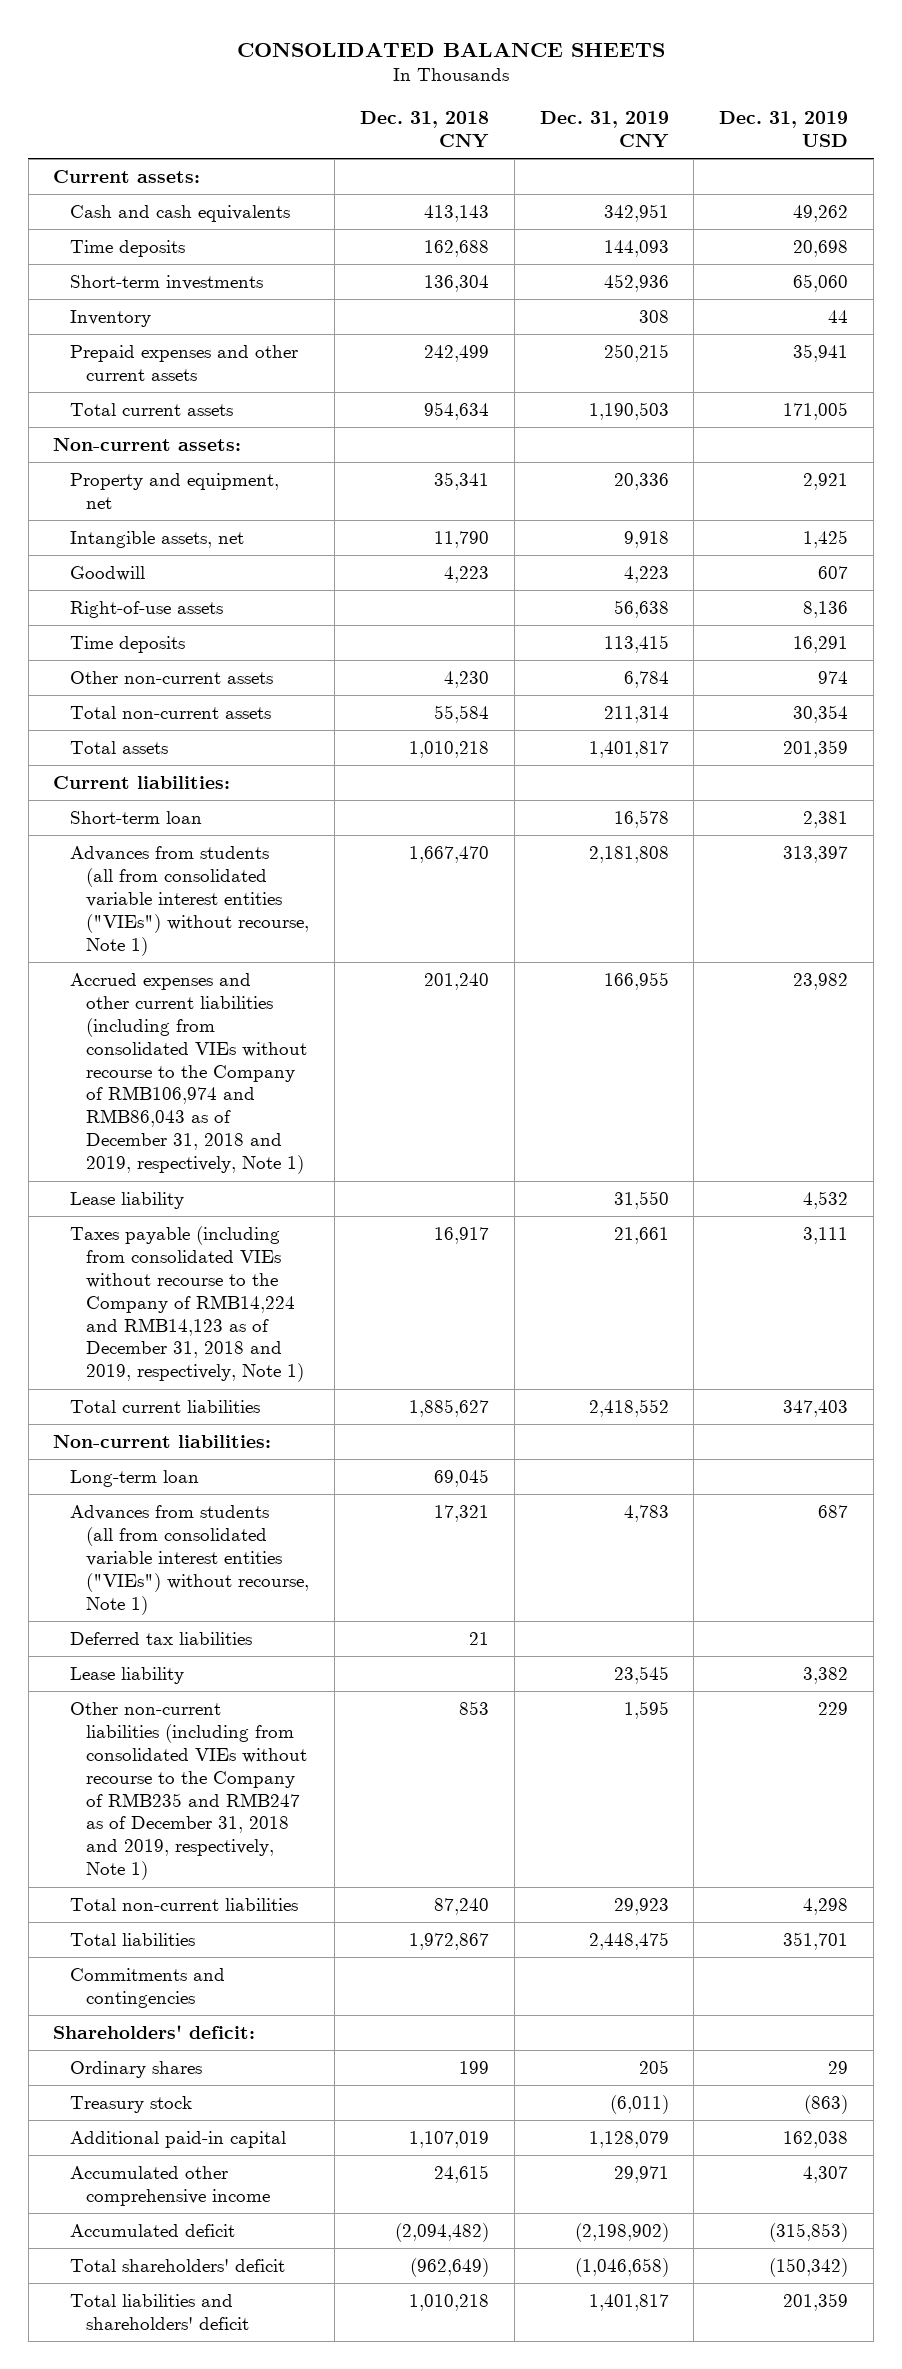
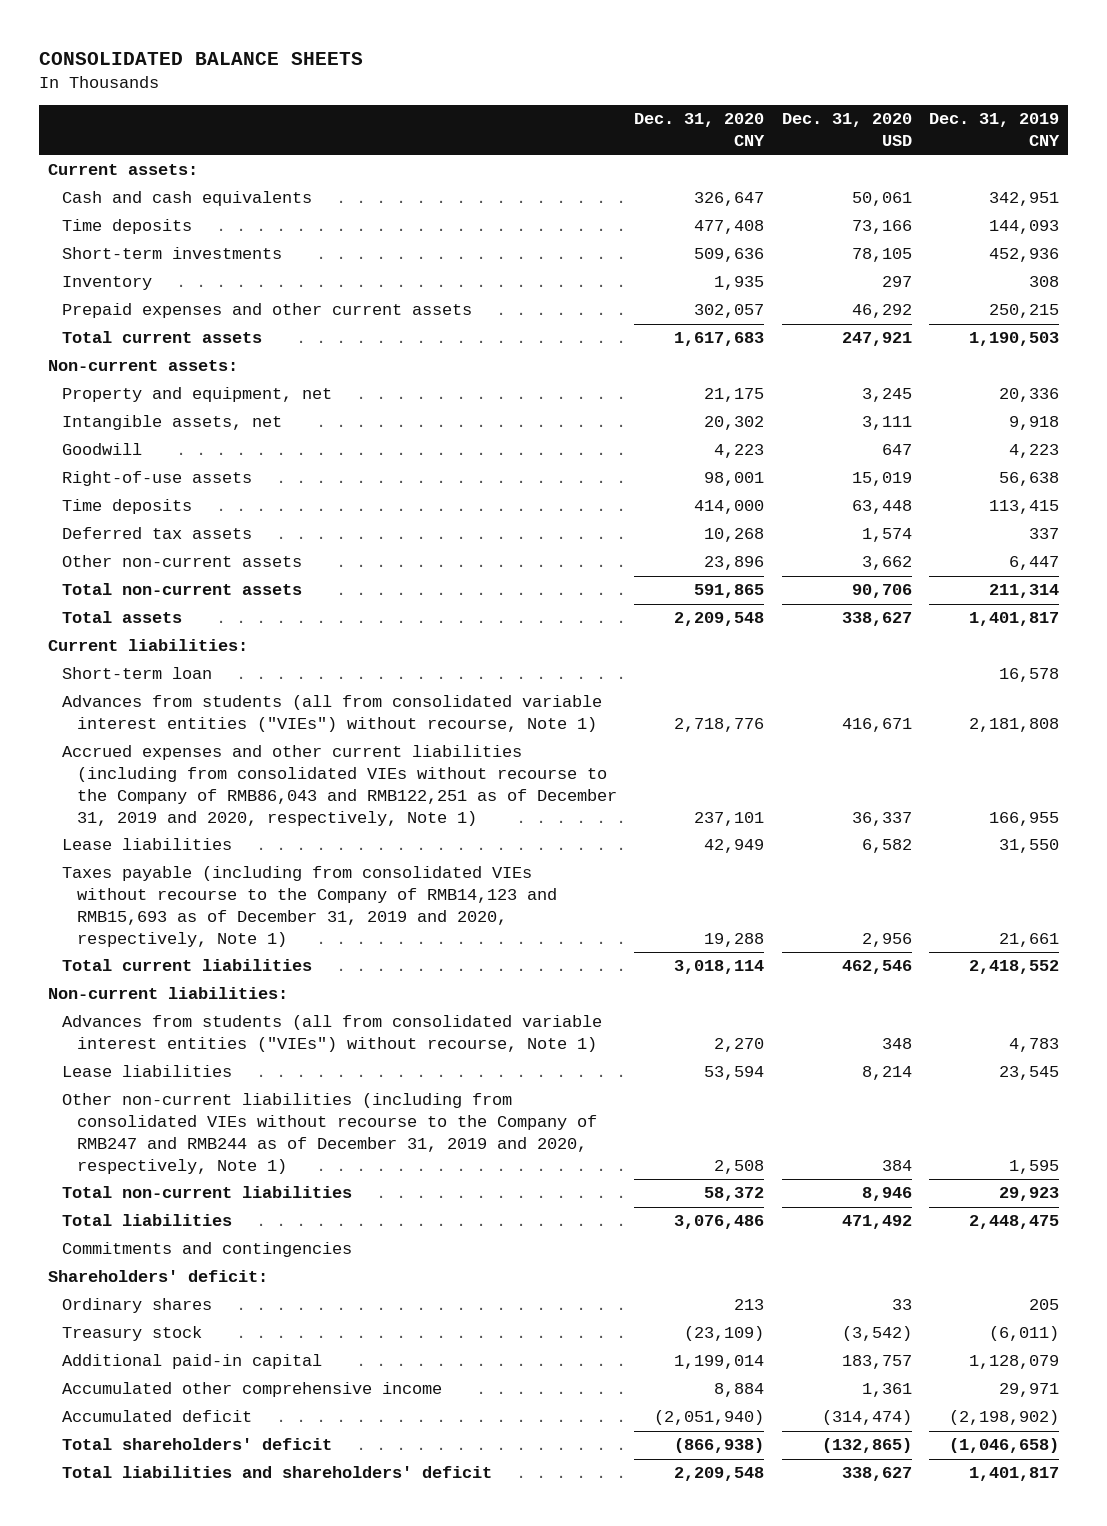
[359,110,489,148] Dec. 31, 2018 CNY -> none
[719,110,849,147] Dec. 31, 2019 USD -> none
none -> [634,113,766,147] Dec. 31, 2020 CNY
none -> [781,113,912,147] Dec. 31, 2020 USD
none -> [62,527,253,540] Deferred tax assets
[623,671,669,689] 6,784 -> [1009,556,1060,571] 6,447
[69,973,308,1175] Accrued expenses and other current liabilities (including from consolidated VIEs without recourse to the Company of RMB106,974 and RMB86,043 as of December 31, 2018 and 2019, respectively, Note 1) -> [62,745,617,826] Accrued expenses and other current liabilities (including from consolidated VIEs without recourse to the Company of RMB86,043 and RMB122,251 as of December 31, 2019 and 2020, respectively, Note 1)
[69,1192,184,1210] Lease liability -> [62,838,233,851] Lease liabilities
[69,1226,305,1383] Taxes payable (including from consolidated VIEs without recourse to the Company of RMB14,224 and RMB14,123 as of December 31, 2018 and 2019, respectively, Note 1) -> [62,866,557,947] Taxes payable (including from consolidated VIEs without recourse to the Company of RMB14,123 and RMB15,693 as of December 31, 2019 and 2020, respectively, Note 1)
[69,1470,199,1488] Long-term loan -> none
[69,1632,252,1646] Deferred tax liabilities -> none
[69,1667,184,1685] Lease liability -> [62,1065,233,1078] Lease liabilities
[69,1702,308,1881] Other non-current liabilities (including from consolidated VIEs without recourse to the Company of RMB235 and RMB247 as of December 31, 2018 and 2019, respectively, Note 1) -> [62,1093,597,1174] Other non-current liabilities (including from consolidated VIEs without recourse to the Company of RMB247 and RMB244 as of December 31, 2019 and 2020, respectively, Note 1)

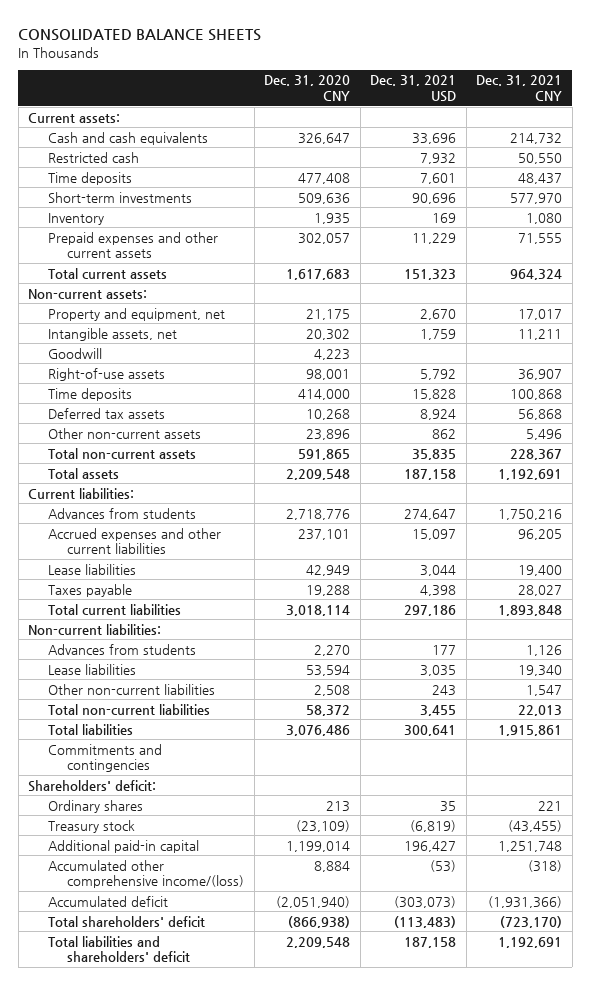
[781,113,912,147] Dec. 31, 2020 USD -> none
[929,113,1061,147] Dec. 31, 2019 CNY -> none
none -> [370,75,457,103] Dec. 31, 2021 USD
none -> [476,75,563,102] Dec. 31, 2021 CNY
none -> [47,151,139,163] Restricted cash
[62,667,213,680] Short-term loan -> none
[62,695,603,733] Advances from students (all from consolidated variable interest entities ("VIEs") without recourse, Note 1) -> [47,507,196,519] Advances from students
[62,745,617,826] Accrued expenses and other current liabilities (including from consolidated VIEs without recourse to the Company of RMB86,043 and RMB122,251 as of December 31, 2019 and 2020, respectively, Note 1) -> [47,527,221,555] Accrued expenses and other current liabilities
[62,866,557,947] Taxes payable (including from consolidated VIEs without recourse to the Company of RMB14,123 and RMB15,693 as of December 31, 2019 and 2020, respectively, Note 1) -> [47,583,132,597] Taxes payable
[62,1015,603,1053] Advances from students (all from consolidated variable interest entities ("VIEs") without recourse, Note 1) -> [47,643,196,655] Advances from students
[62,1093,597,1174] Other non-current liabilities (including from consolidated VIEs without recourse to the Company of RMB247 and RMB244 as of December 31, 2019 and 2020, respectively, Note 1) -> [47,683,215,695] Other non-current liabilities
[62,1382,443,1398] Accumulated other comprehensive income -> [47,859,245,889] Accumulated other comprehensive income/(loss)

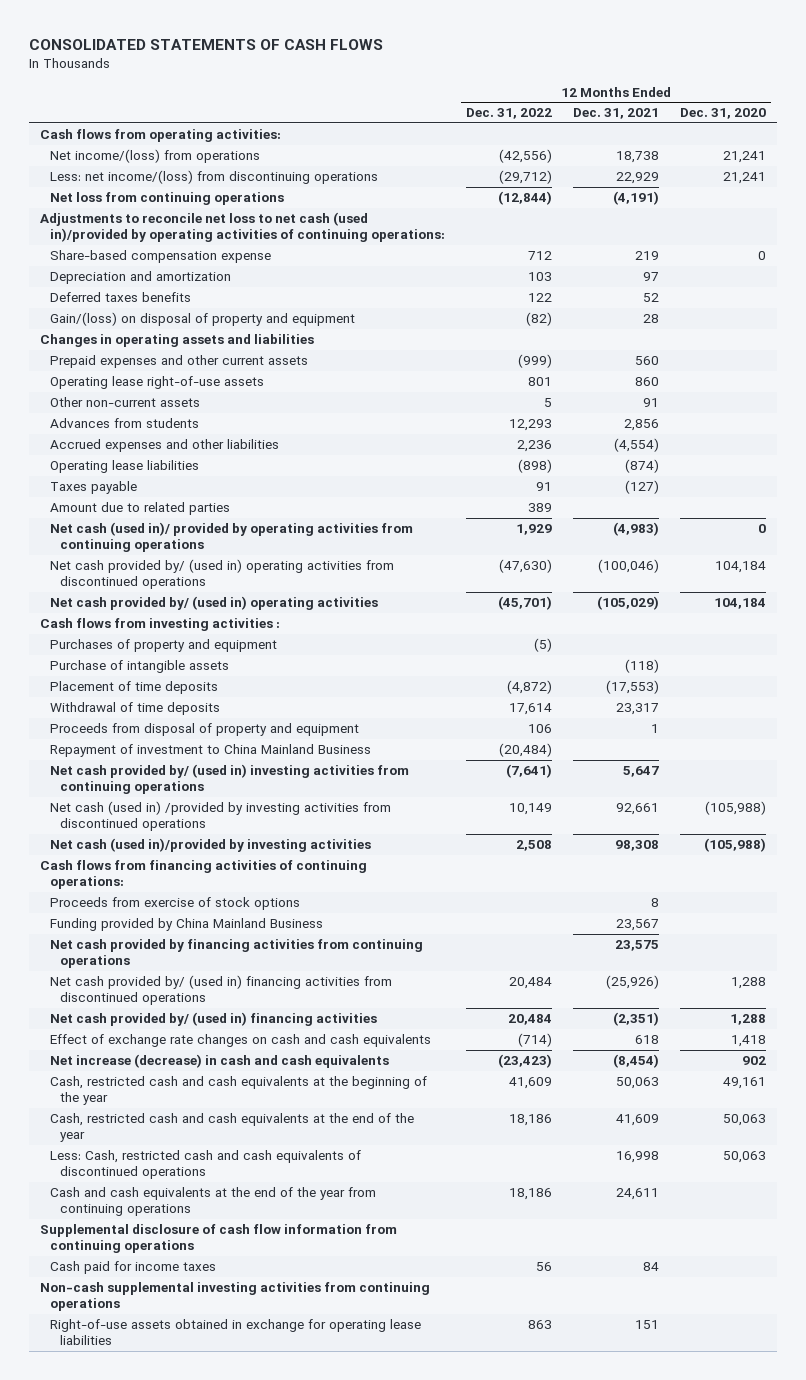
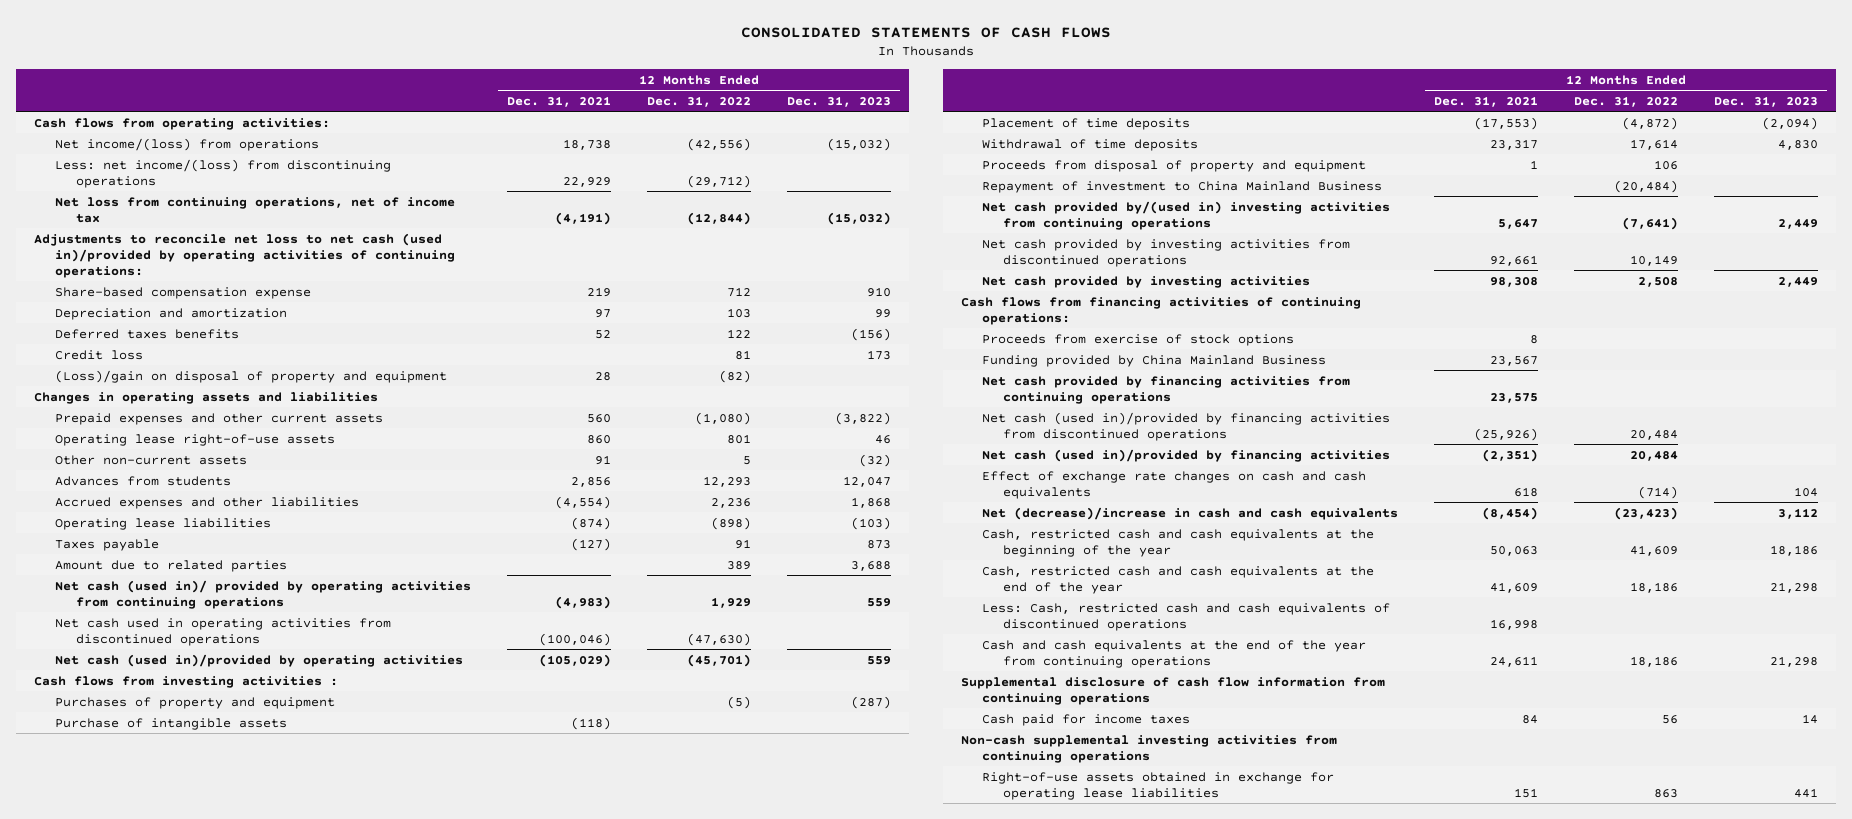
[680,108,767,120] Dec. 31, 2020 -> none
none -> [786,95,891,107] Dec. 31, 2023
[49,191,284,205] Net loss from continuing operations -> [54,196,455,223] Net loss from continuing operations, net of income tax
none -> [54,349,143,360] Credit loss
[49,311,355,326] Gain/(loss) on disposal of property and equipment -> [54,369,447,383] (Loss)/gain on disposal of property and equipment
[517,353,552,368] (999) -> [694,411,751,425] (1,080)
[49,558,394,590] Net cash provided by/ (used in) operating activities from discontinued operations -> [54,617,391,646] Net cash used in operating activities from discontinued operations
[49,595,378,610] Net cash provided by/ (used in) operating activities -> [54,653,463,667] Net cash (used in)/provided by operating activities
[49,763,409,795] Net cash provided by/ (used in) investing activities from continuing operations -> [981,200,1390,230] Net cash provided by/(used in) investing activities from continuing operations
[49,800,391,832] Net cash (used in) /provided by investing activities from discontinued operations -> [981,238,1350,267] Net cash provided by investing activities from discontinued operations
[49,837,371,852] Net cash (used in)/provided by investing activities -> [981,275,1310,288] Net cash provided by investing activities
[49,974,392,1006] Net cash provided by/ (used in) financing activities from discontinued operations -> [981,411,1390,441] Net cash (used in)/provided by financing activities from discontinued operations
[49,1011,377,1026] Net cash provided by/ (used in) financing activities -> [981,448,1390,462] Net cash (used in)/provided by financing activities
[49,1053,389,1068] Net increase (decrease) in cash and cash equivalents -> [981,506,1398,520] Net (decrease)/increase in cash and cash equivalents

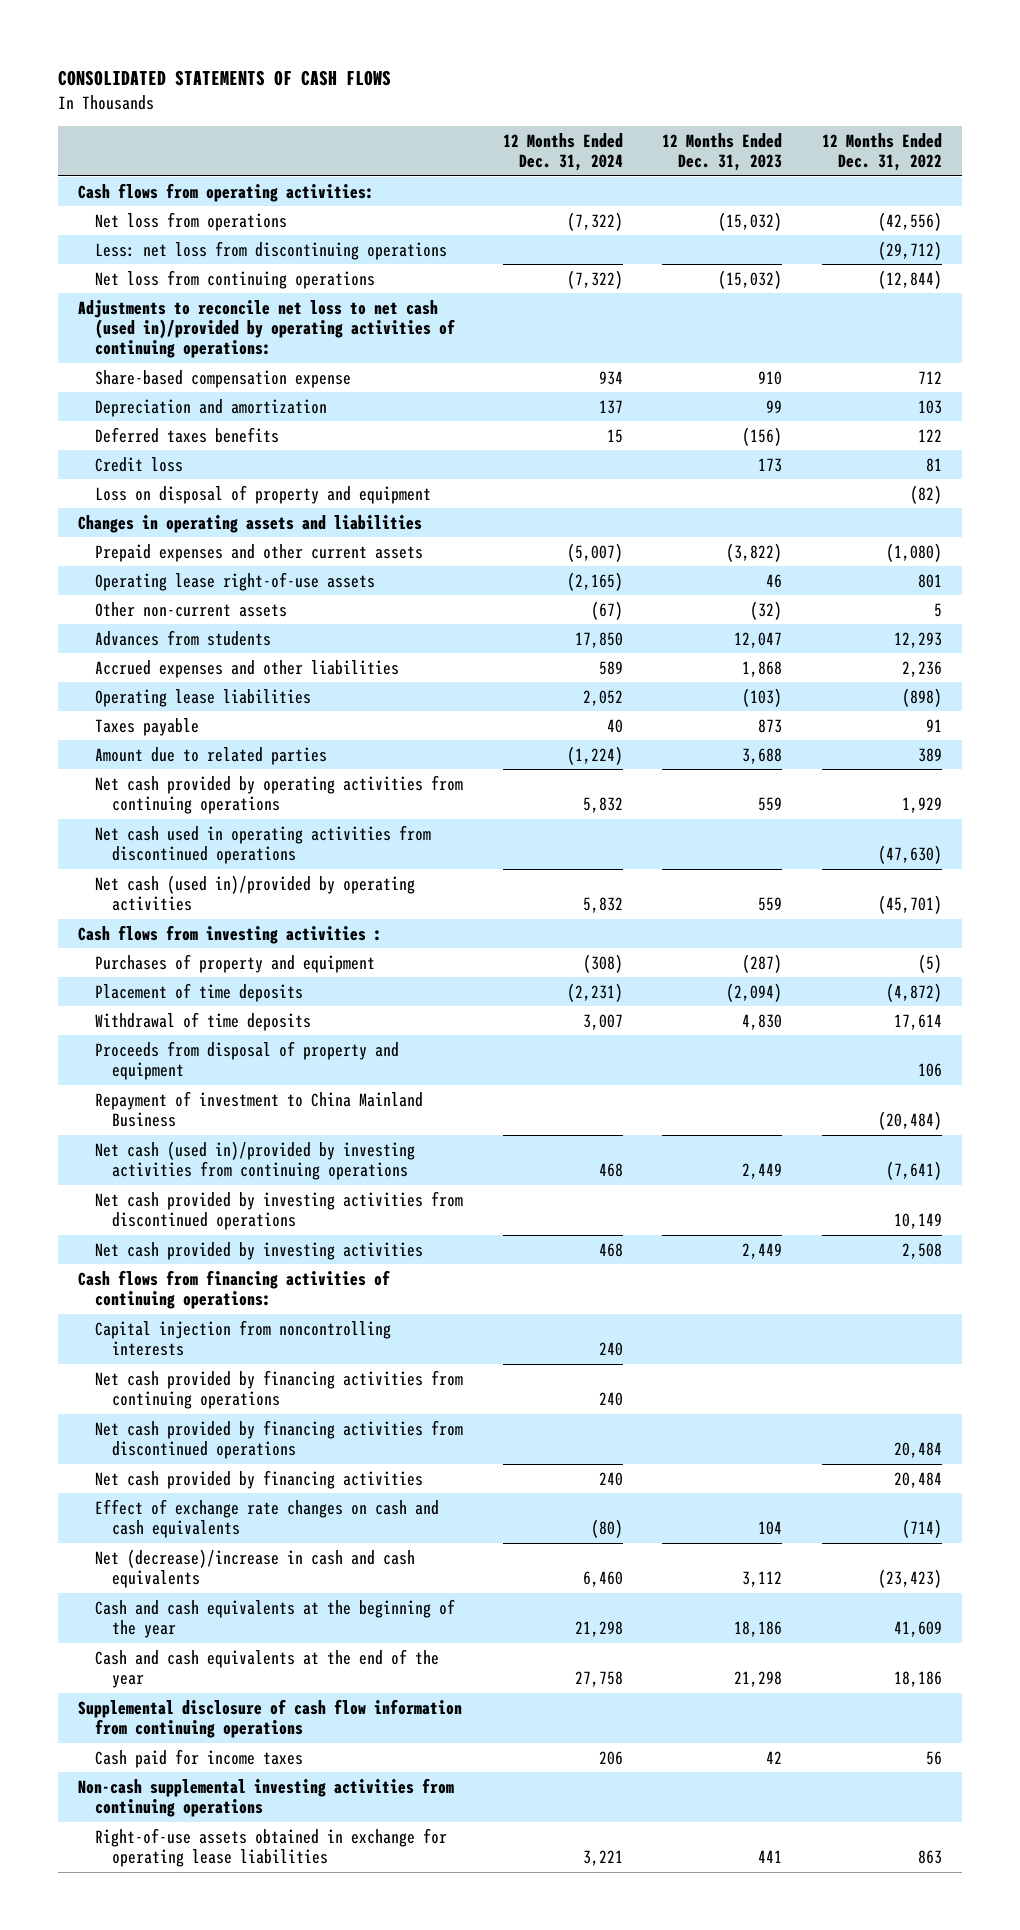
[506,95,611,107] Dec. 31, 2021 -> none
none -> [502,132,623,171] 12 Months Ended Dec. 31, 2024
[54,137,319,151] Net income/(loss) from operations -> [95,211,288,231] Net loss from operations
[54,158,391,188] Less: net income/(loss) from discontinuing operations -> [95,240,448,260] Less: net loss from discontinuing operations
[54,196,455,223] Net loss from continuing operations, net of income tax -> [95,269,376,289] Net loss from continuing operations
[54,369,447,383] (Loss)/gain on disposal of property and equipment -> [95,484,432,504] Loss on disposal of property and equipment
[54,579,471,609] Net cash (used in)/ provided by operating activities from continuing operations -> [95,774,464,815] Net cash provided by operating activities from continuing operations
[54,717,287,730] Purchase of intangible assets -> none
[981,200,1390,230] Net cash provided by/(used in) investing activities from continuing operations -> [95,1140,416,1181] Net cash (used in)/provided by investing activities from continuing operations
[981,333,1294,346] Proceeds from exercise of stock options -> none
[981,354,1326,367] Funding provided by China Mainland Business -> none
none -> [95,1319,392,1357] Capital injection from noncontrolling interests
[981,411,1390,441] Net cash (used in)/provided by financing activities from discontinued operations -> [95,1419,464,1460] Net cash provided by financing activities from discontinued operations
[981,448,1390,462] Net cash (used in)/provided by financing activities -> [95,1469,424,1489] Net cash provided by financing activities
[981,602,1390,631] Less: Cash, restricted cash and cash equivalents of discontinued operations -> none
[981,639,1366,668] Cash and cash equivalents at the end of the year from continuing operations -> none
[981,528,1374,557] Cash, restricted cash and cash equivalents at the beginning of the year -> [95,1598,456,1639] Cash and cash equivalents at the beginning of the year
[981,565,1374,594] Cash, restricted cash and cash equivalents at the end of the year -> [95,1648,440,1689] Cash and cash equivalents at the end of the year
[1802,713,1819,724] 14 -> [766,1750,783,1764] 42

